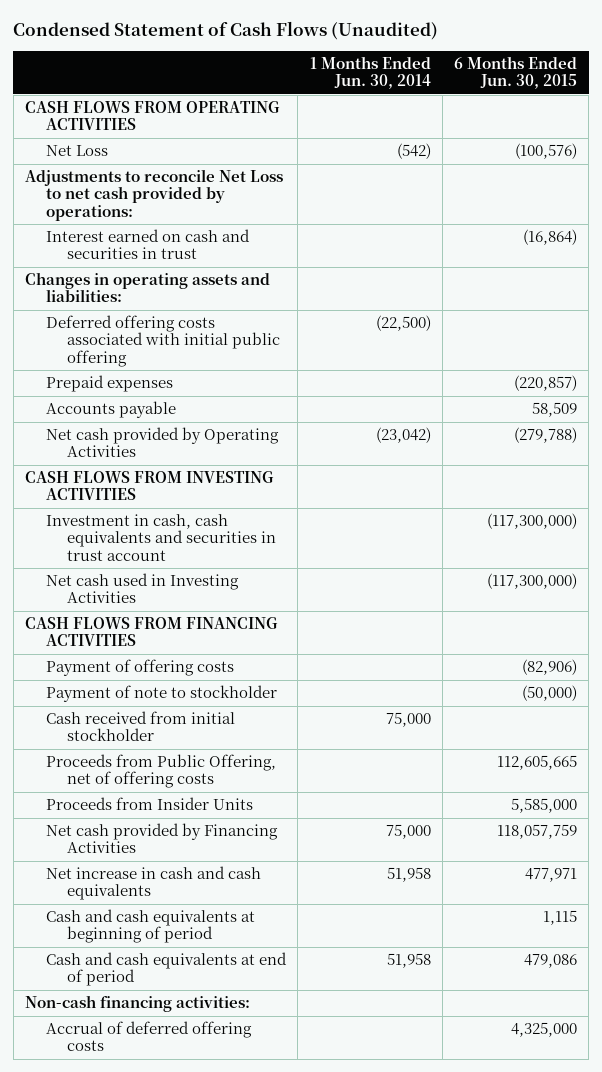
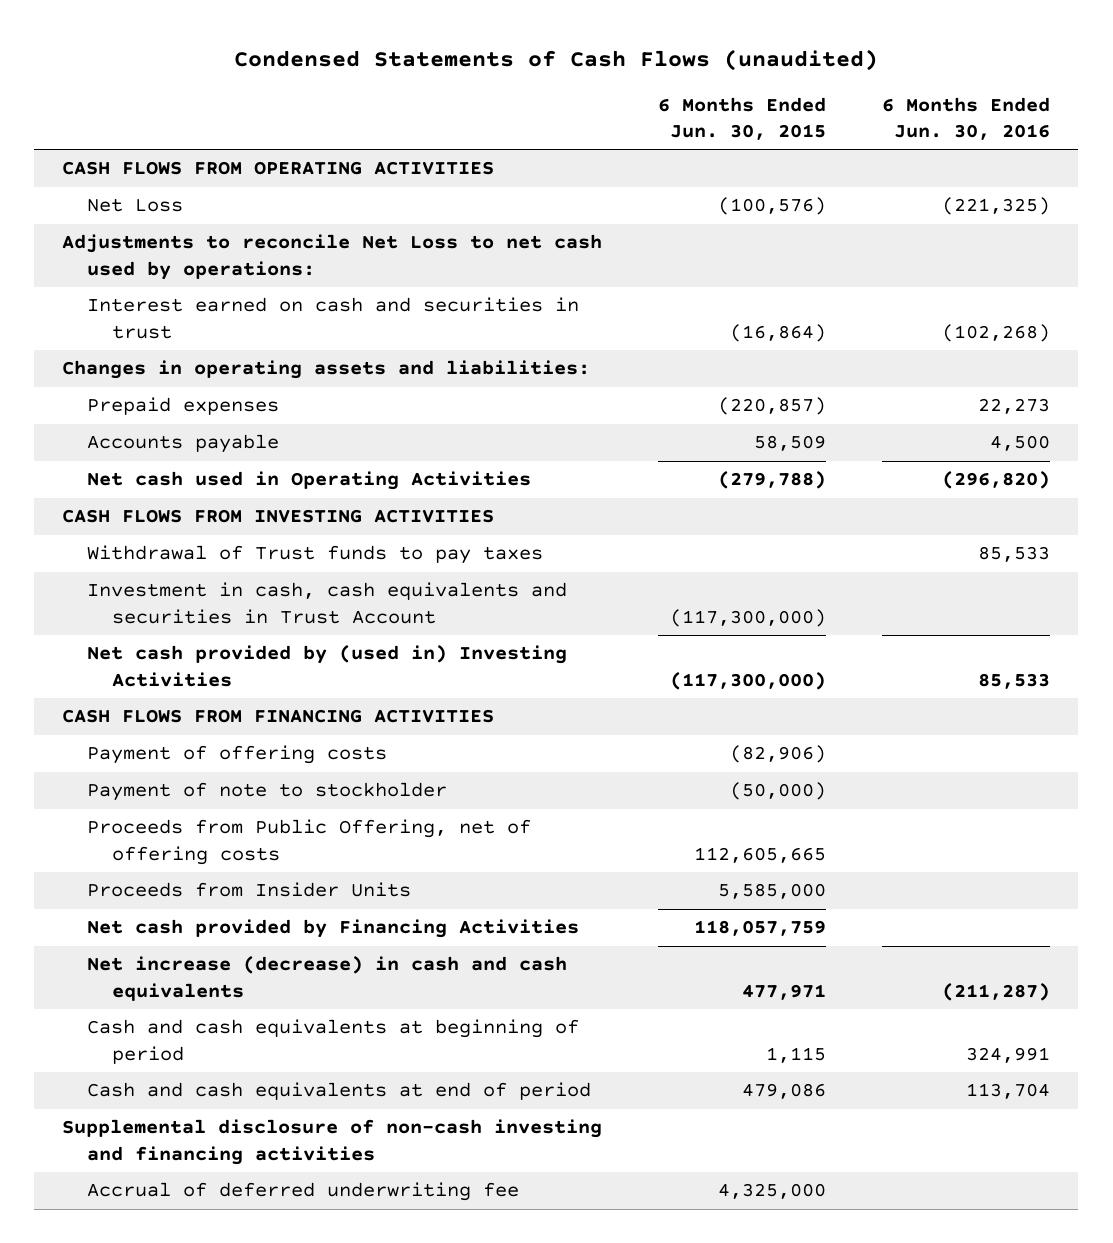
[13,21,439,41] Condensed Statement of Cash Flows (Unaudited) -> [234,49,879,72] Condensed Statements of Cash Flows (unaudited)
[309,56,431,90] 1 Months Ended Jun. 30, 2014 -> none
none -> [882,96,1051,141] 6 Months Ended Jun. 30, 2016
[24,169,283,221] Adjustments to reconcile Net Loss to net cash provided by operations: -> [62,234,603,280] Adjustments to reconcile Net Loss to net cash used by operations:
[46,315,281,367] Deferred offering costs associated with initial public offering -> none
[46,427,280,458] Net cash provided by Operating Activities -> [87,471,532,491] Net cash used in Operating Activities
none -> [87,545,544,565] Withdrawal of Trust funds to pay taxes
[46,514,277,561] Investment in cash, cash equivalents and securities in trust account -> [87,582,568,624] Investment in cash, cash equivalents and securities in Trust Account
[46,573,240,604] Net cash used in Investing Activities -> [87,645,568,687] Net cash provided by (used in) Investing Activities
[46,711,236,742] Cash received from initial stockholder -> none
[46,866,262,901] Net increase in cash and cash equivalents -> [87,956,568,1001] Net increase (decrease) in cash and cash equivalents
[24,995,250,1013] Non-cash financing activities: -> [62,1119,603,1165] Supplemental disclosure of non-cash investing and financing activities
[46,1021,253,1052] Accrual of deferred offering costs -> [87,1182,520,1202] Accrual of deferred underwriting fee

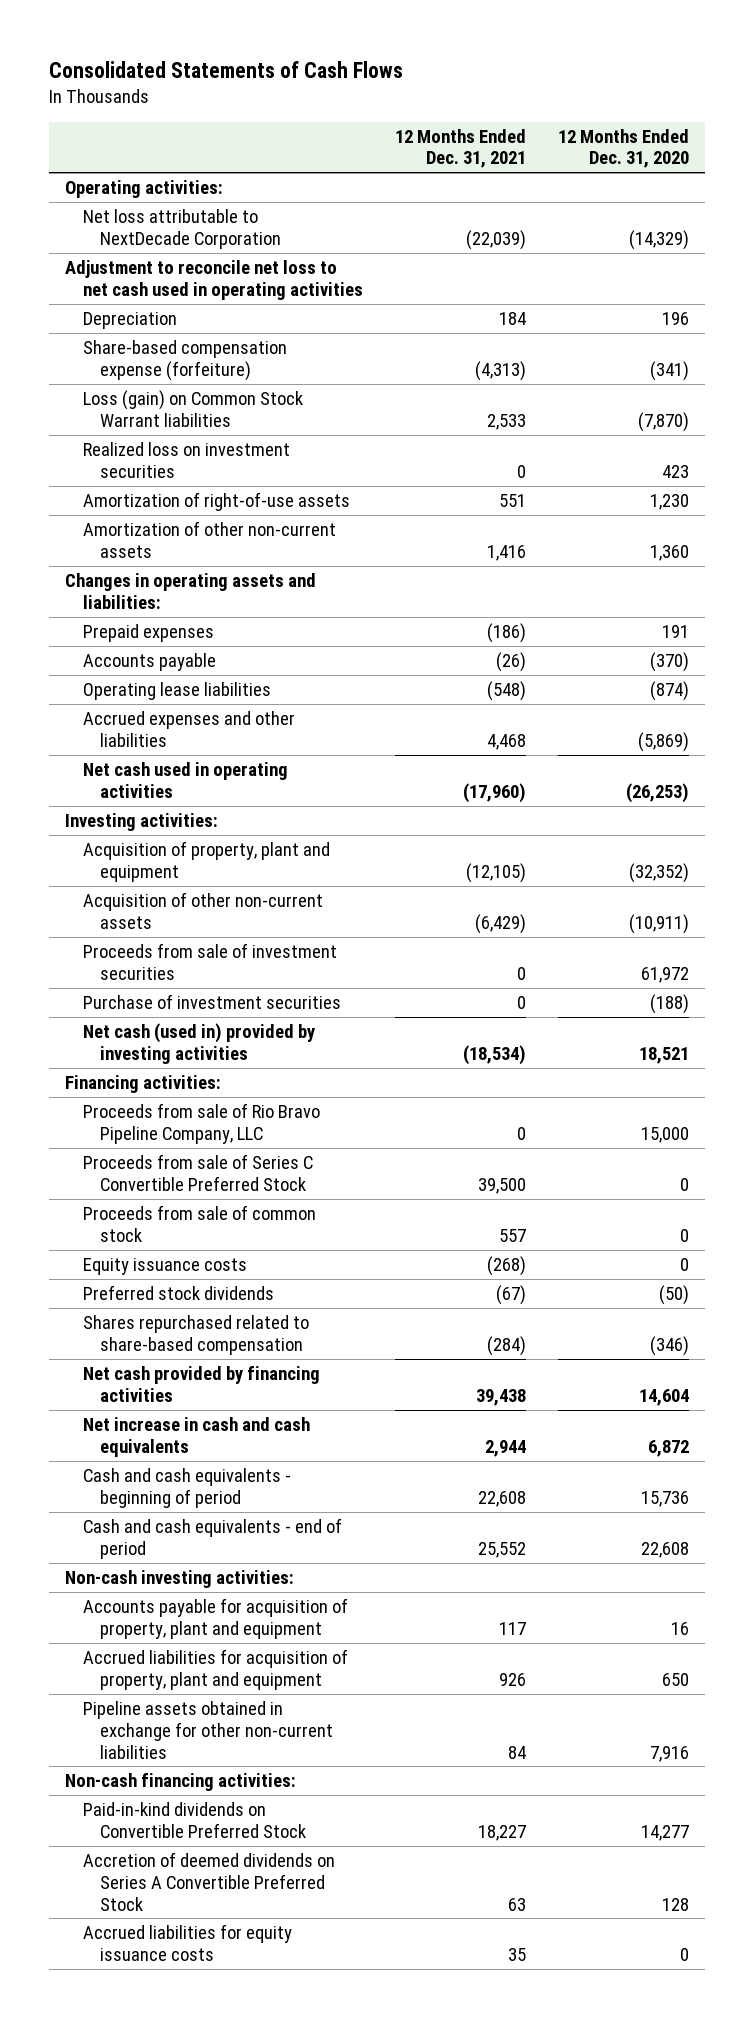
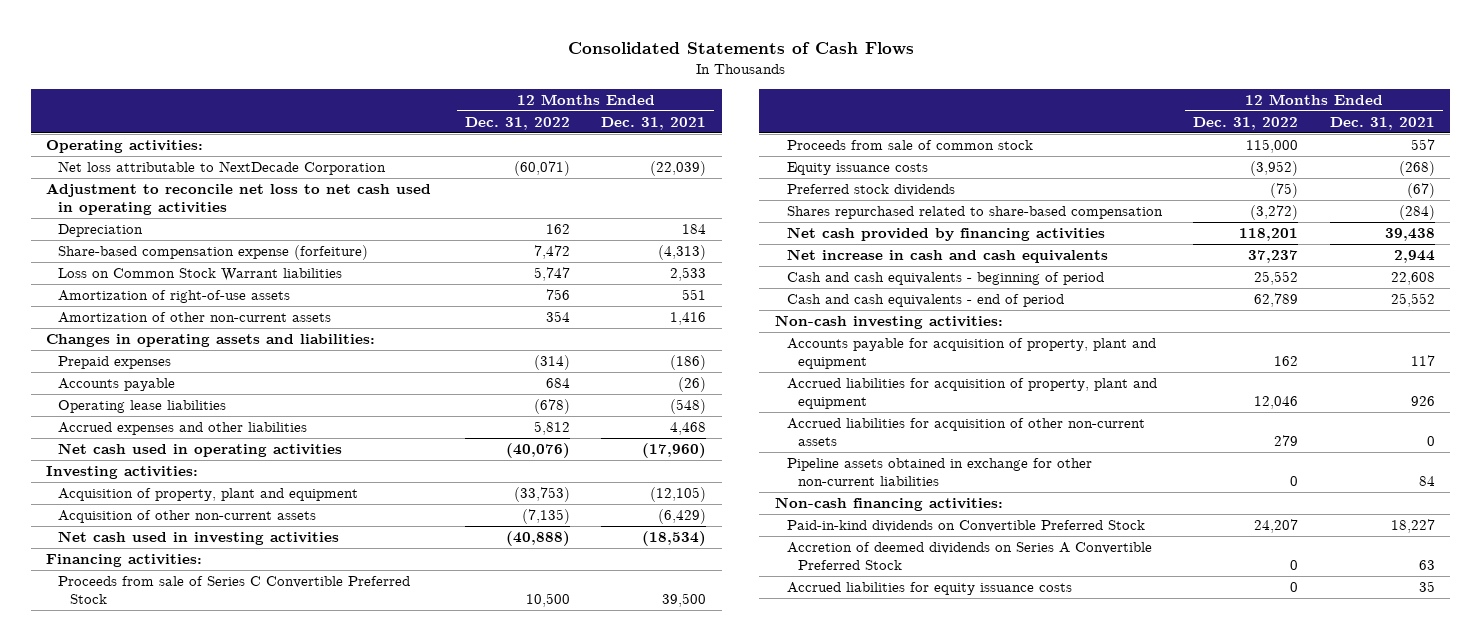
[557,128,689,169] 12 Months Ended Dec. 31, 2020 -> none
none -> [464,116,570,130] Dec. 31, 2022
[82,441,290,478] Realized loss on investment securities -> none
[82,389,303,427] Loss (gain) on Common Stock Warrant liabilities -> [58,268,343,282] Loss on Common Stock Warrant liabilities
[82,942,337,980] Proceeds from sale of investment securities -> none
[82,993,341,1009] Purchase of investment securities -> none
[82,1022,315,1064] Net cash (used in) provided by investing activities -> [58,531,340,546] Net cash used in investing activities
[82,1102,320,1144] Proceeds from sale of Rio Bravo Pipeline Company, LLC -> none
none -> [786,418,1145,446] Accrued liabilities for acquisition of other non-current assets

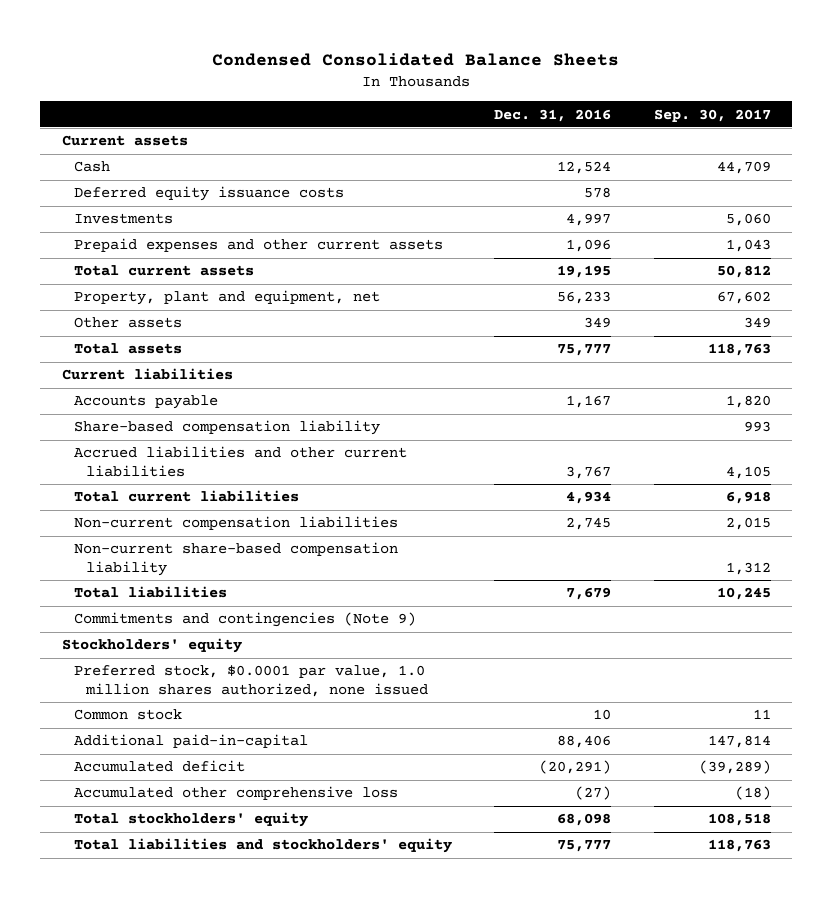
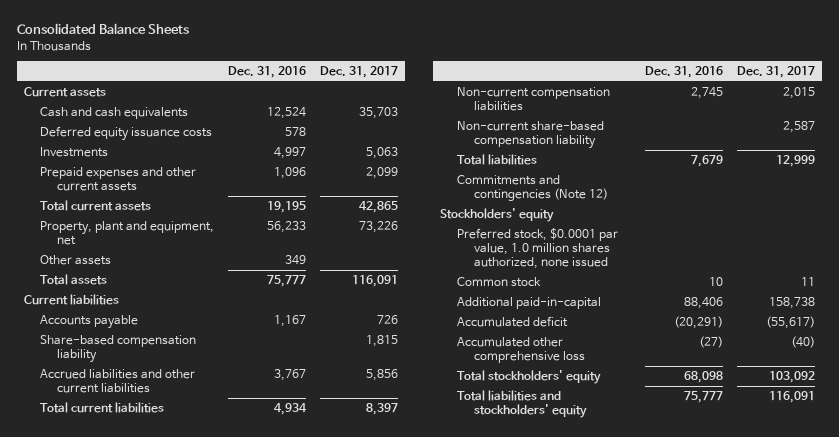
[212,52,620,66] Condensed Consolidated Balance Sheets -> [16,23,189,35] Consolidated Balance Sheets
[653,108,771,122] Sep. 30, 2017 -> none
none -> [320,65,399,78] Dec. 31, 2017
[73,161,110,173] Cash -> [40,106,189,119] Cash and cash equivalents
[73,612,416,628] Commitments and contingencies (Note 9) -> [456,174,608,201] Commitments and contingencies (Note 12)

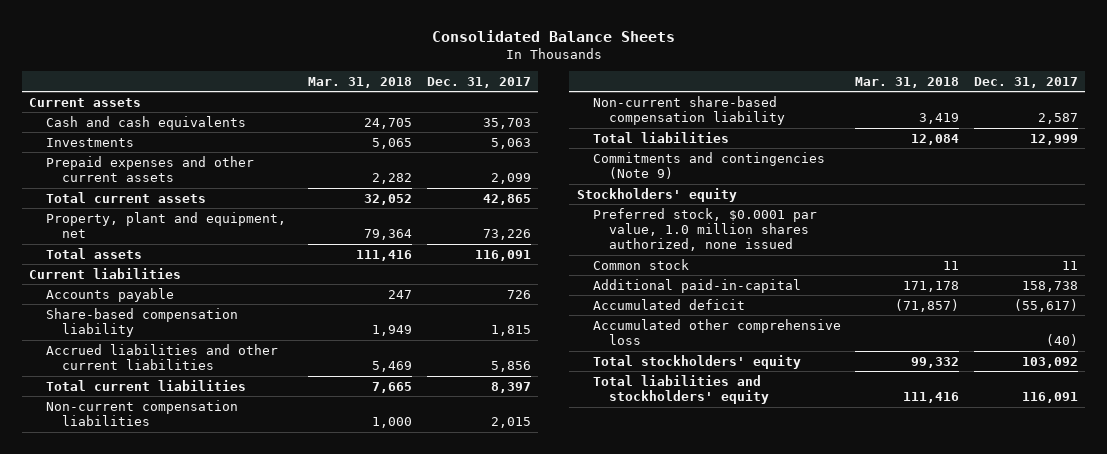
[228,65,307,78] Dec. 31, 2016 -> none
none -> [308,76,413,88] Mar. 31, 2018
[40,125,213,141] Deferred equity issuance costs -> none
[40,254,112,265] Other assets -> none
[456,174,608,201] Commitments and contingencies (Note 12) -> [592,151,825,179] Commitments and contingencies (Note 9)

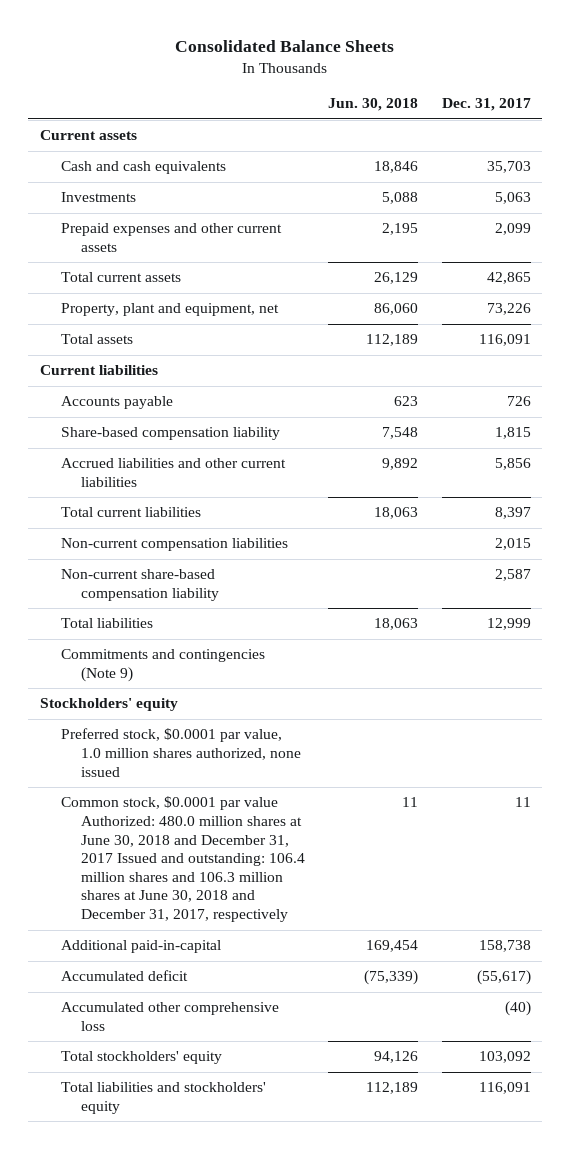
[308,76,413,88] Mar. 31, 2018 -> none
none -> [328,98,419,112] Jun. 30, 2018
[592,258,689,270] Common stock -> [60,796,306,923] Common stock, $0.0001 par value Authorized: 480.0 million shares at June 30, 2018 and December 31, 2017 Issued and outstanding: 106.4 million shares and 106.3 million shares at June 30, 2018 and December 31, 2017, respectively

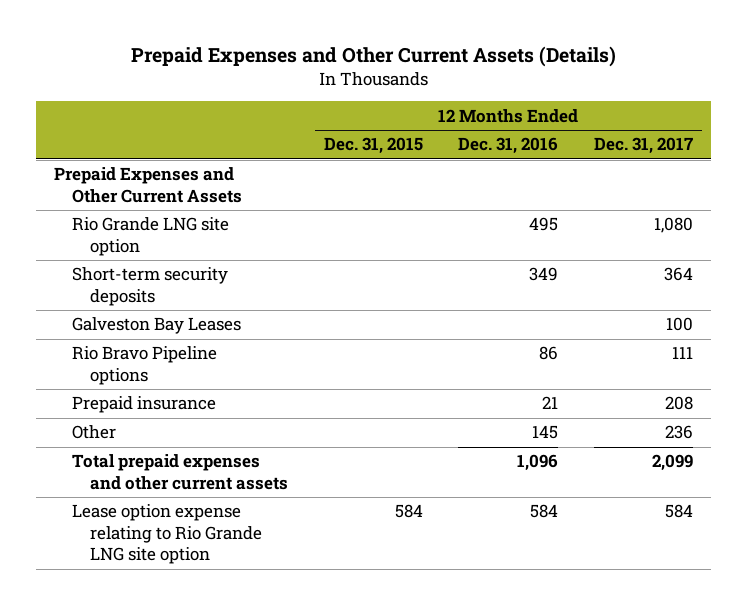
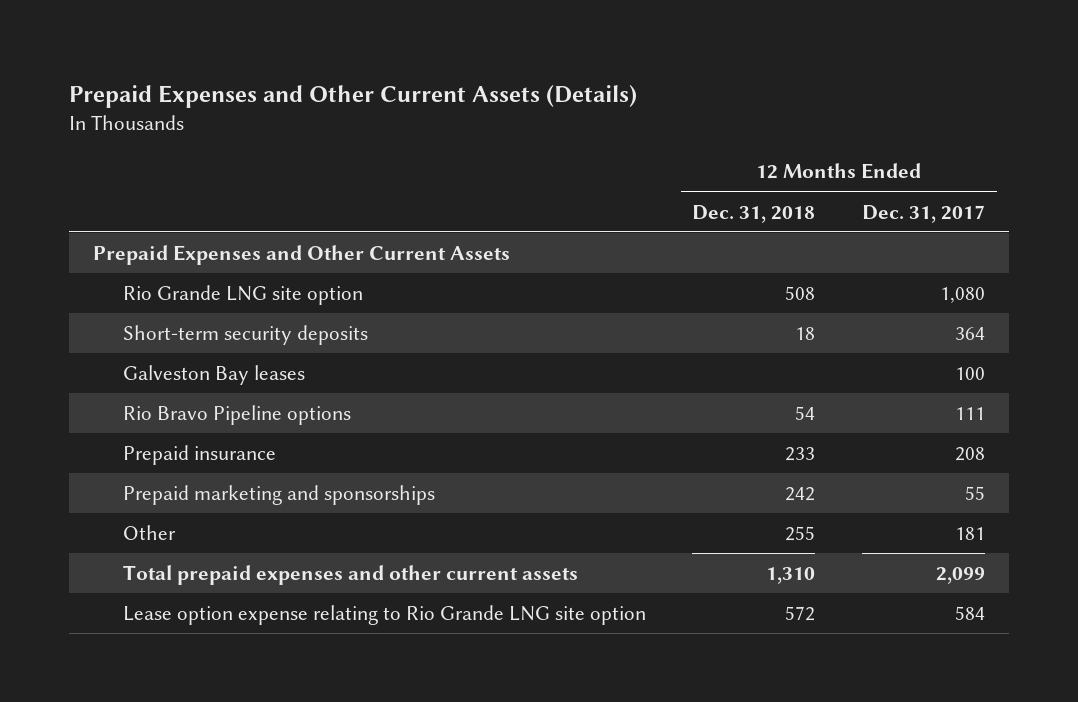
[323,137,423,155] Dec. 31, 2015 -> none
[458,137,559,155] Dec. 31, 2016 -> none
none -> [692,204,816,223] Dec. 31, 2018
[71,317,241,335] Galveston Bay Leases -> [122,364,305,385] Galveston Bay leases
none -> [122,484,435,505] Prepaid marketing and sponsorships
[665,425,694,440] 236 -> [955,526,986,540] 181

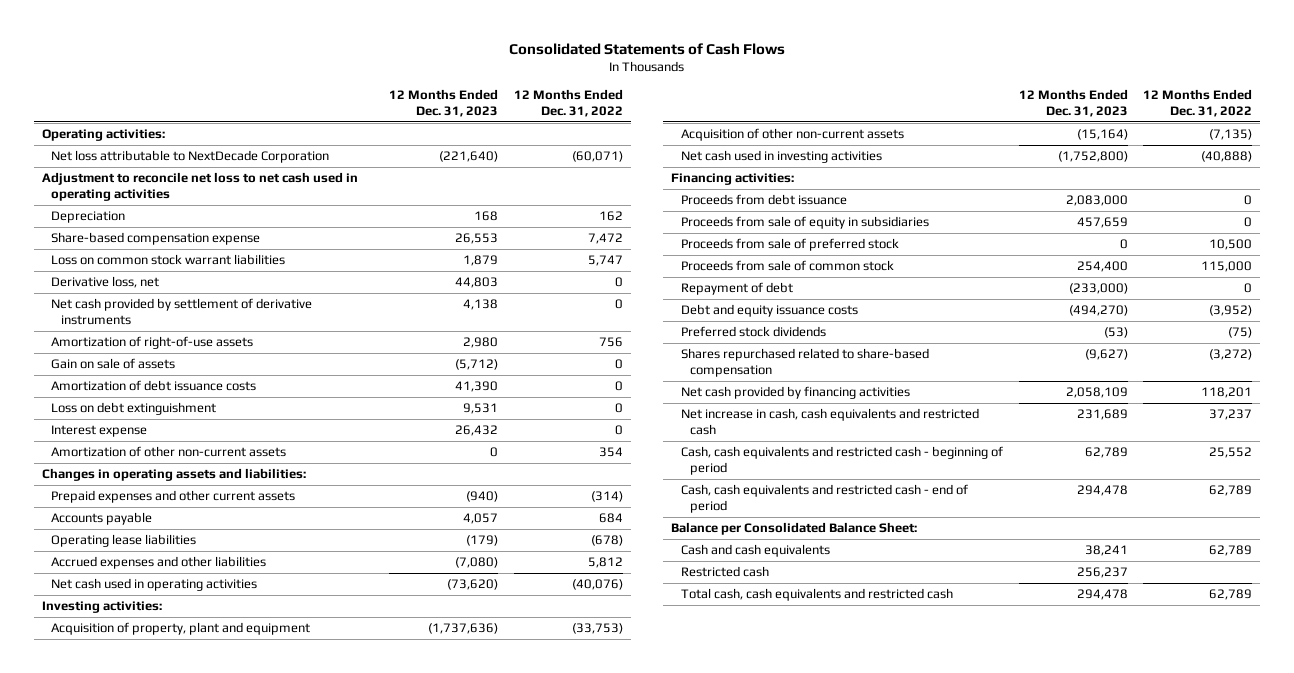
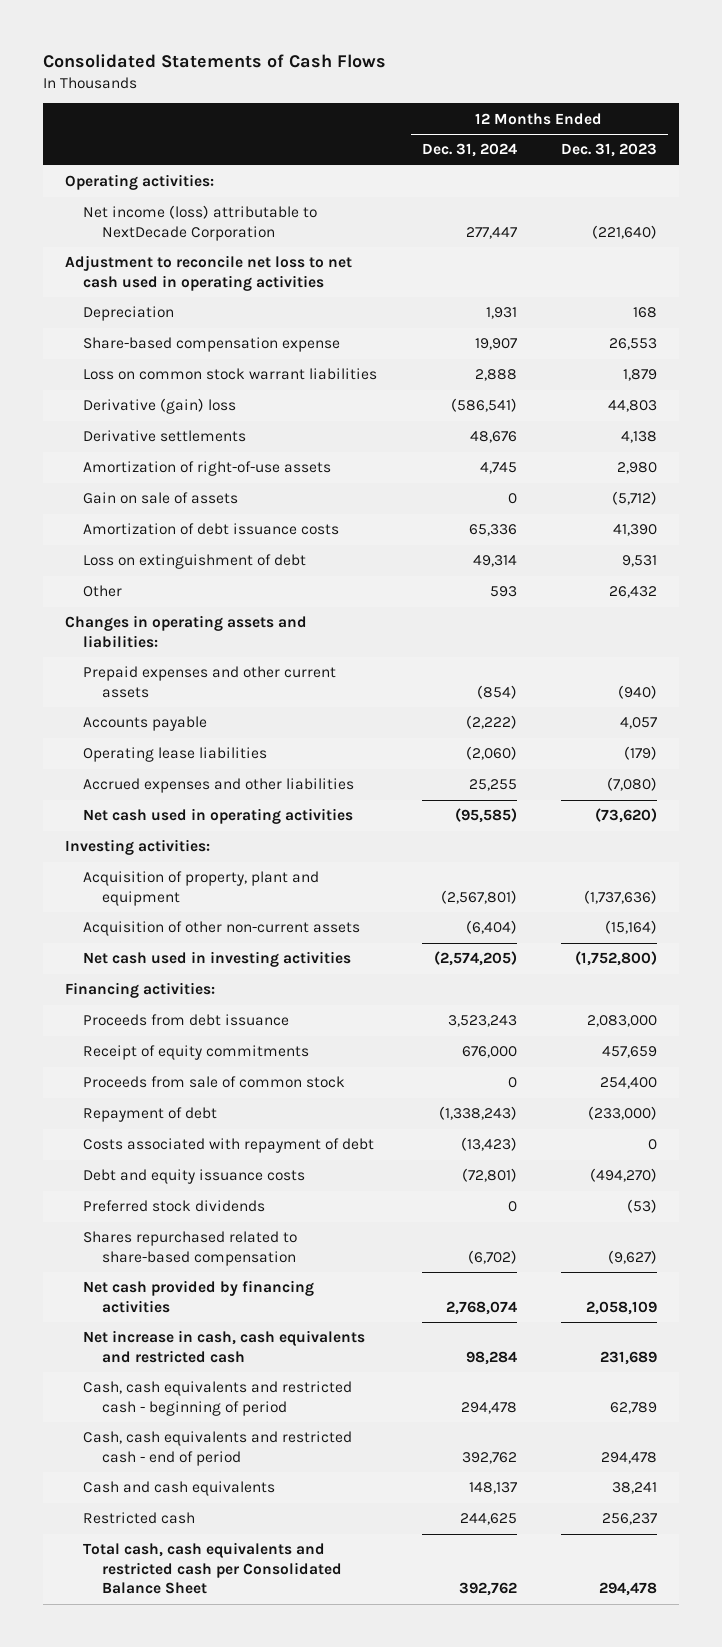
[514,89,624,118] 12 Months Ended Dec. 31, 2022 -> none
none -> [421,143,517,158] Dec. 31, 2024
[51,150,330,164] Net loss attributable to NextDecade Corporation -> [83,205,318,241] Net income (loss) attributable to NextDecade Corporation
[51,276,160,289] Derivative loss, net -> [83,398,237,415] Derivative (gain) loss
[51,298,313,326] Net cash provided by settlement of derivative instruments -> [83,430,247,443] Derivative settlements
[51,446,287,458] Amortization of other non-current assets -> none
[51,402,217,416] Loss on debt extinguishment -> [83,554,307,570] Loss on extinguishment of debt
[51,425,148,438] Interest expense -> [83,585,123,598] Other
[680,238,899,252] Proceeds from sale of preferred stock -> none
[680,216,929,230] Proceeds from sale of equity in subsidiaries -> [83,1045,310,1061] Receipt of equity commitments
none -> [83,1138,375,1154] Costs associated with repayment of debt
[671,522,918,536] Balance per Consolidated Balance Sheet: -> none
[680,588,953,602] Total cash, cash equivalents and restricted cash -> [83,1542,342,1595] Total cash, cash equivalents and restricted cash per Consolidated Balance Sheet

